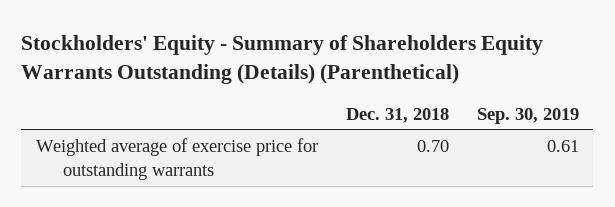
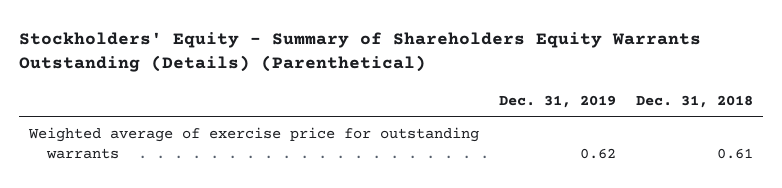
[477,107,580,124] Sep. 30, 2019 -> none
none -> [499,94,617,108] Dec. 31, 2019
[416,139,449,152] 0.70 -> [716,147,753,159] 0.61

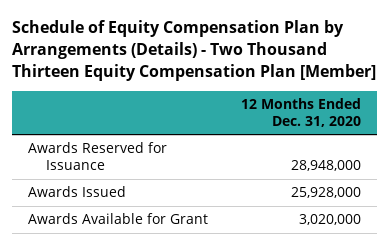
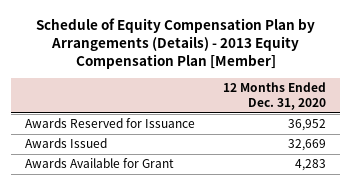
[11,20,376,81] Schedule of Equity Compensation Plan by Arrangements (Details) - Two Thousand Thirteen Equity Compensation Plan [Member] -> [35,17,315,70] Schedule of Equity Compensation Plan by Arrangements (Details) - 2013 Equity Compensation Plan [Member]
[290,160,361,172] 28,948,000 -> [287,119,326,132] 36,952
[290,187,361,199] 25,928,000 -> [287,139,326,152] 32,669
[298,214,361,226] 3,020,000 -> [294,159,326,172] 4,283

